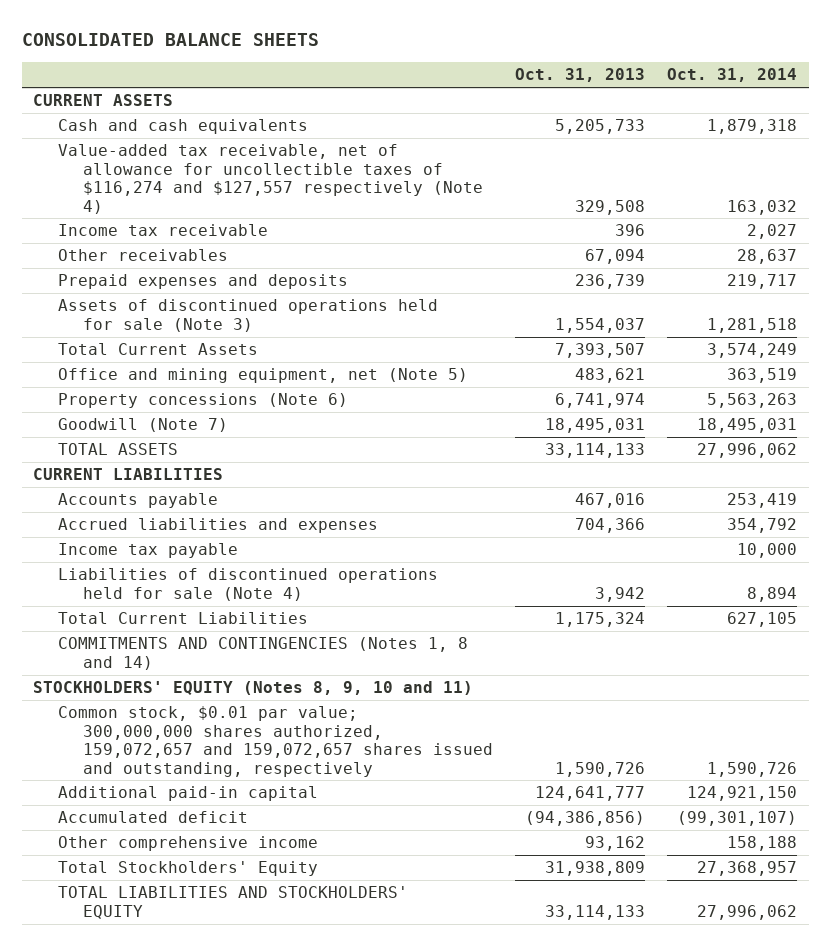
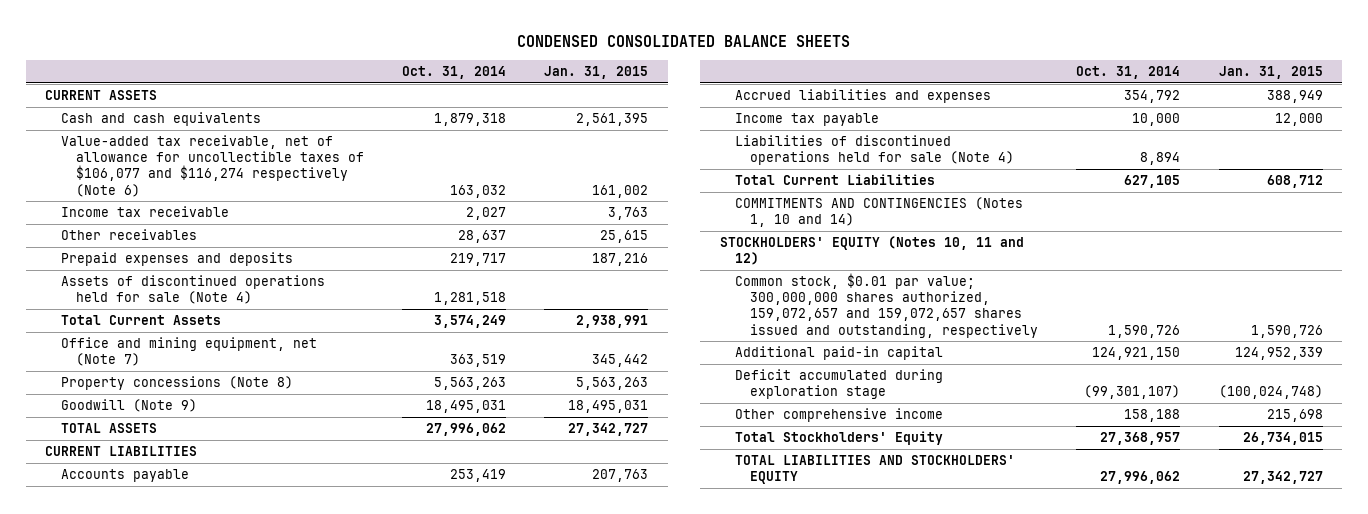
[21,33,319,47] CONSOLIDATED BALANCE SHEETS -> [516,34,850,47] CONDENSED CONSOLIDATED BALANCE SHEETS
[514,68,645,83] Oct. 31, 2013 -> none
none -> [544,66,649,80] Jan. 31, 2015
[57,144,483,214] Value-added tax receivable, net of allowance for uncollectible taxes of $116,274 and $127,557 respectively (Note 4) -> [60,135,364,197] Value-added tax receivable, net of allowance for uncollectible taxes of $106,077 and $116,274 respectively (Note 6)
[57,299,438,332] Assets of discontinued operations held for sale (Note 3) -> [60,275,325,305] Assets of discontinued operations held for sale (Note 4)
[57,368,468,384] Office and mining equipment, net (Note 5) -> [60,337,317,367] Office and mining equipment, net (Note 7)
[57,393,348,409] Property concessions (Note 6) -> [60,376,293,391] Property concessions (Note 8)
[57,418,228,433] Goodwill (Note 7) -> [60,399,197,413] Goodwill (Note 9)
[57,637,468,670] COMMITMENTS AND CONTINGENCIES (Notes 1, 8 and 14) -> [734,197,1023,228] COMMITMENTS AND CONTINGENCIES (Notes 1, 10 and 14)
[32,681,473,696] STOCKHOLDERS' EQUITY (Notes 8, 9, 10 and 11) -> [719,236,1024,266] STOCKHOLDERS' EQUITY (Notes 10, 11 and 12)
[57,811,248,824] Accumulated deficit -> [734,369,943,400] Deficit accumulated during exploration stage

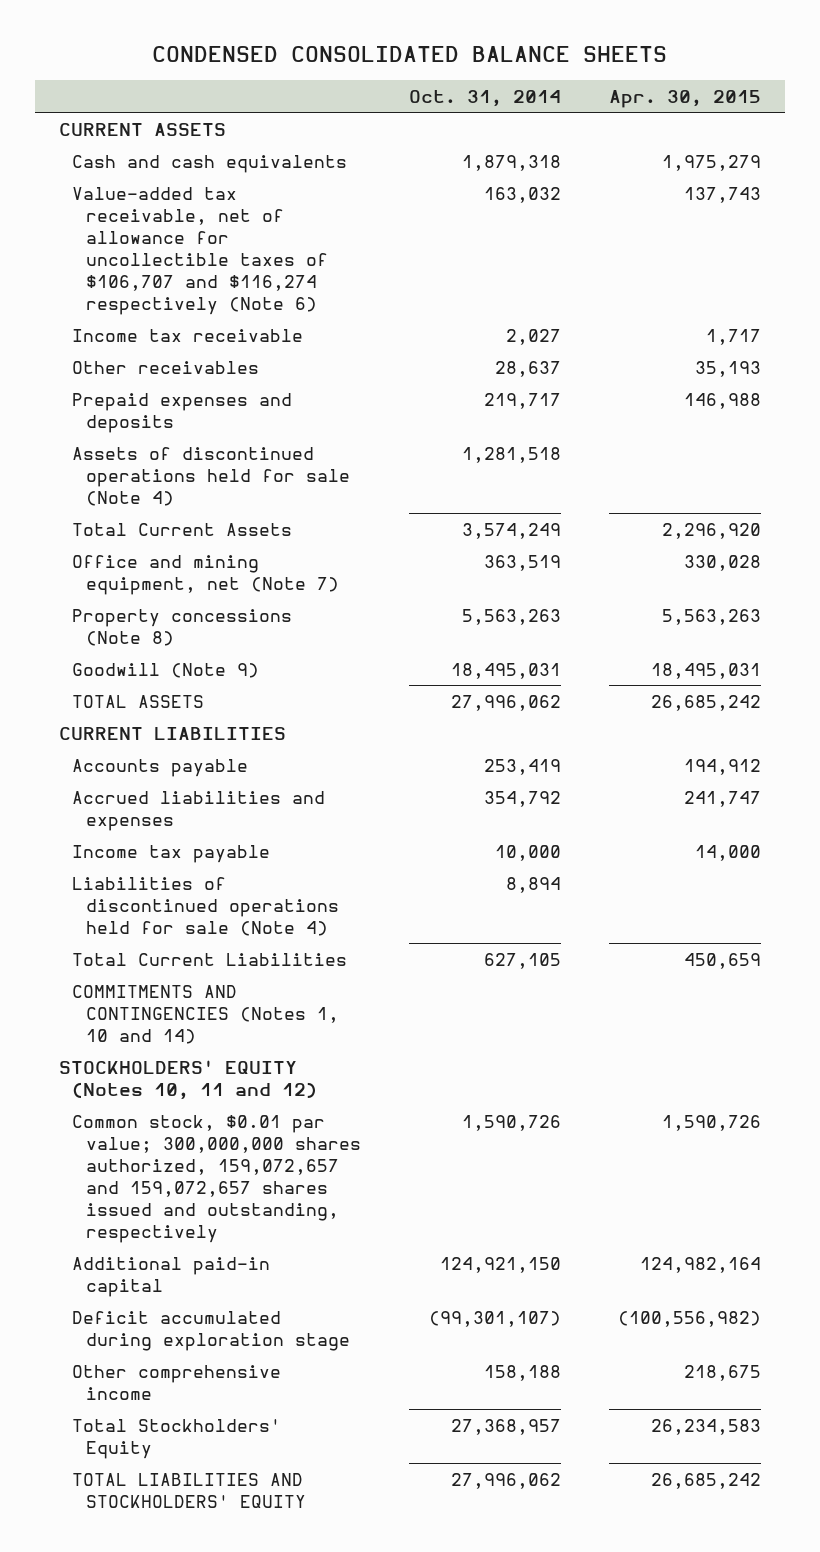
[544,66,649,80] Jan. 31, 2015 -> none
none -> [608,89,761,108] Apr. 30, 2015
[60,135,364,197] Value-added tax receivable, net of allowance for uncollectible taxes of $106,077 and $116,274 respectively (Note 6) -> [72,186,329,315] Value-added tax receivable, net of allowance for uncollectible taxes of $106,707 and $116,274 respectively (Note 6)

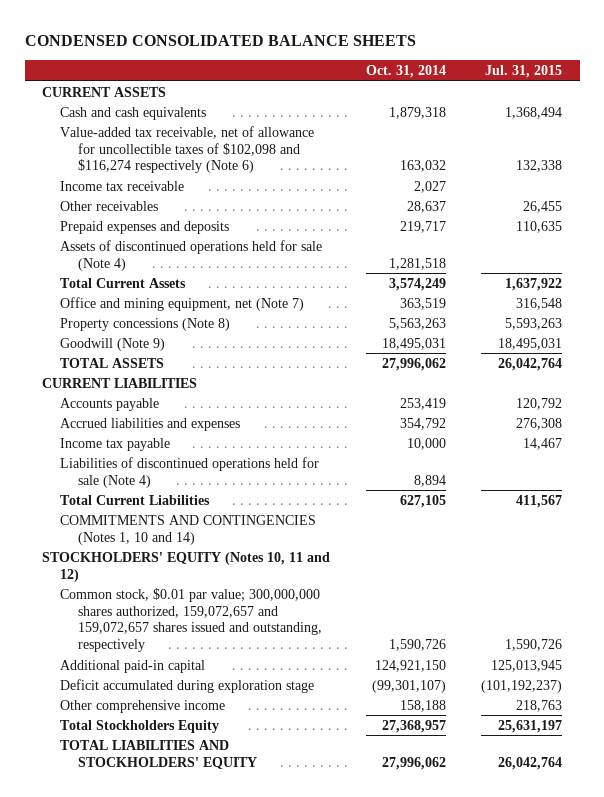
[608,89,761,108] Apr. 30, 2015 -> none
none -> [484,64,562,78] Jul. 31, 2015
[72,186,329,315] Value-added tax receivable, net of allowance for uncollectible taxes of $106,707 and $116,274 respectively (Note 6) -> [60,125,315,174] Value-added tax receivable, net of allowance for uncollectible taxes of $102,098 and $116,274 respectively (Note 6)
[72,1418,282,1459] Total Stockholders' Equity -> [60,719,220,733] Total Stockholders Equity

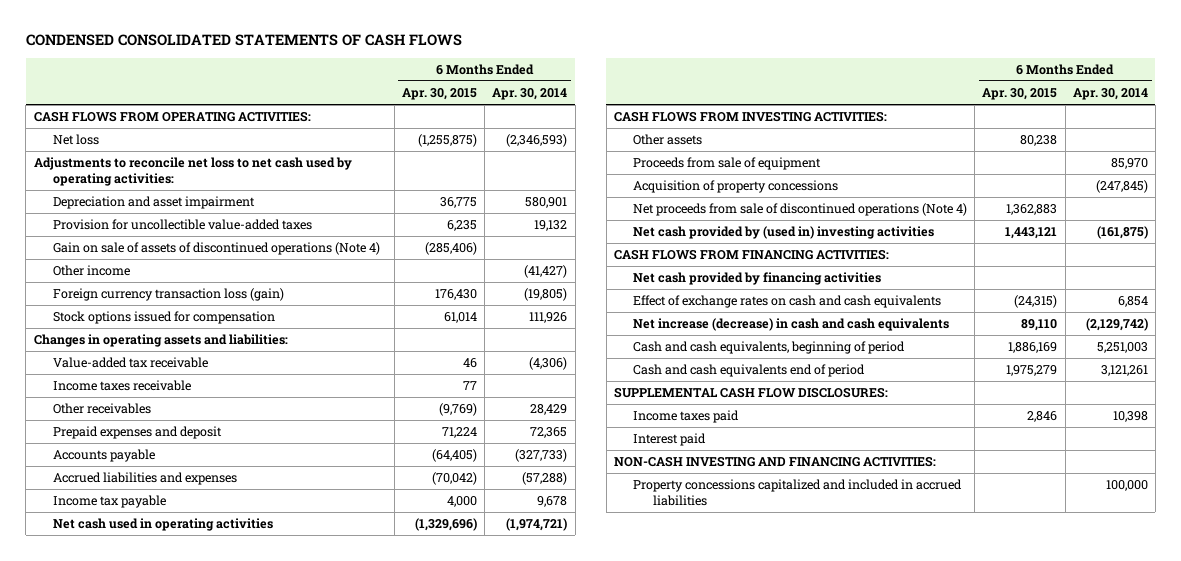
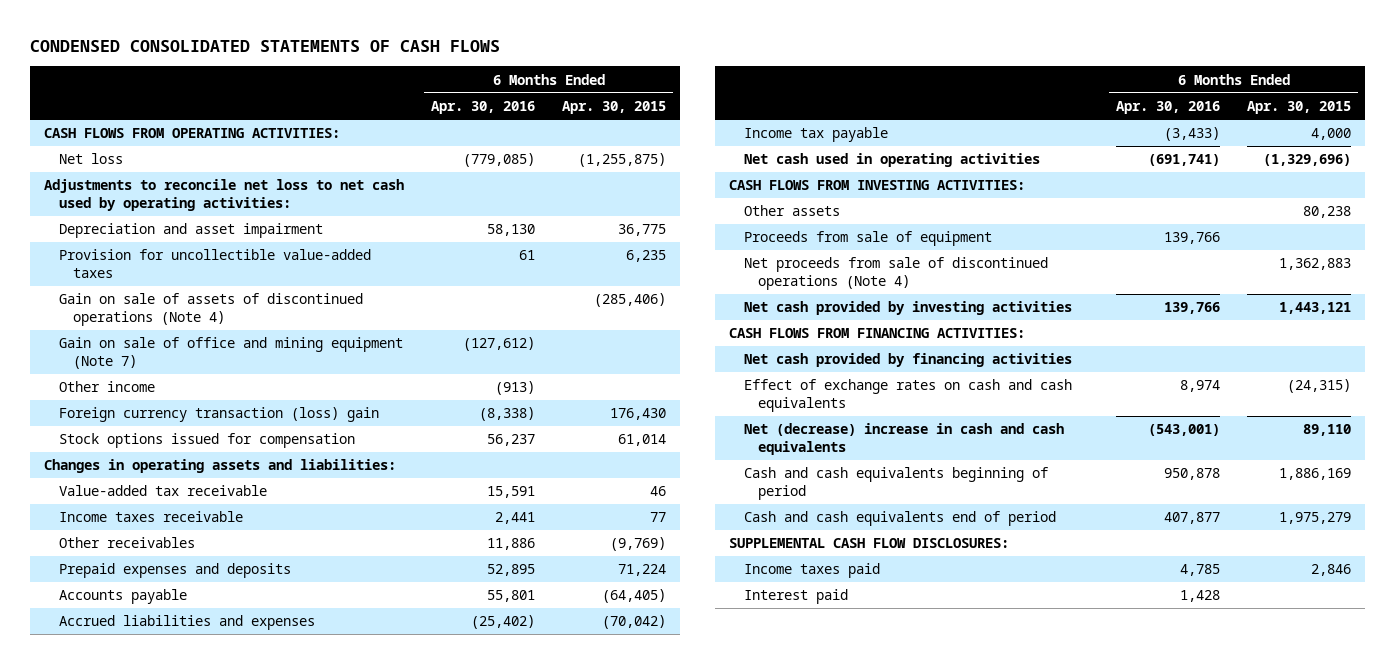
[492,88,568,101] Apr. 30, 2014 -> none
none -> [431,101,536,115] Apr. 30, 2016
none -> [58,337,403,370] Gain on sale of office and mining equipment (Note 7)
[52,288,284,302] Foreign currency transaction loss (gain) -> [58,407,379,423] Foreign currency transaction (loss) gain
[52,426,222,440] Prepaid expenses and deposit -> [58,563,291,579] Prepaid expenses and deposits
[633,180,839,194] Acquisition of property concessions -> none
[633,226,935,240] Net cash provided by (used in) investing activities -> [743,301,1072,316] Net cash provided by investing activities
[633,318,950,332] Net increase (decrease) in cash and cash equivalents -> [743,423,1064,456] Net (decrease) increase in cash and cash equivalents
[633,341,906,355] Cash and cash equivalents, beginning of period -> [743,467,1048,501] Cash and cash equivalents beginning of period
[613,456,936,468] NON-CASH INVESTING AND FINANCING ACTIVITIES: -> none
[633,479,963,507] Property concessions capitalized and included in accrued liabilities -> none

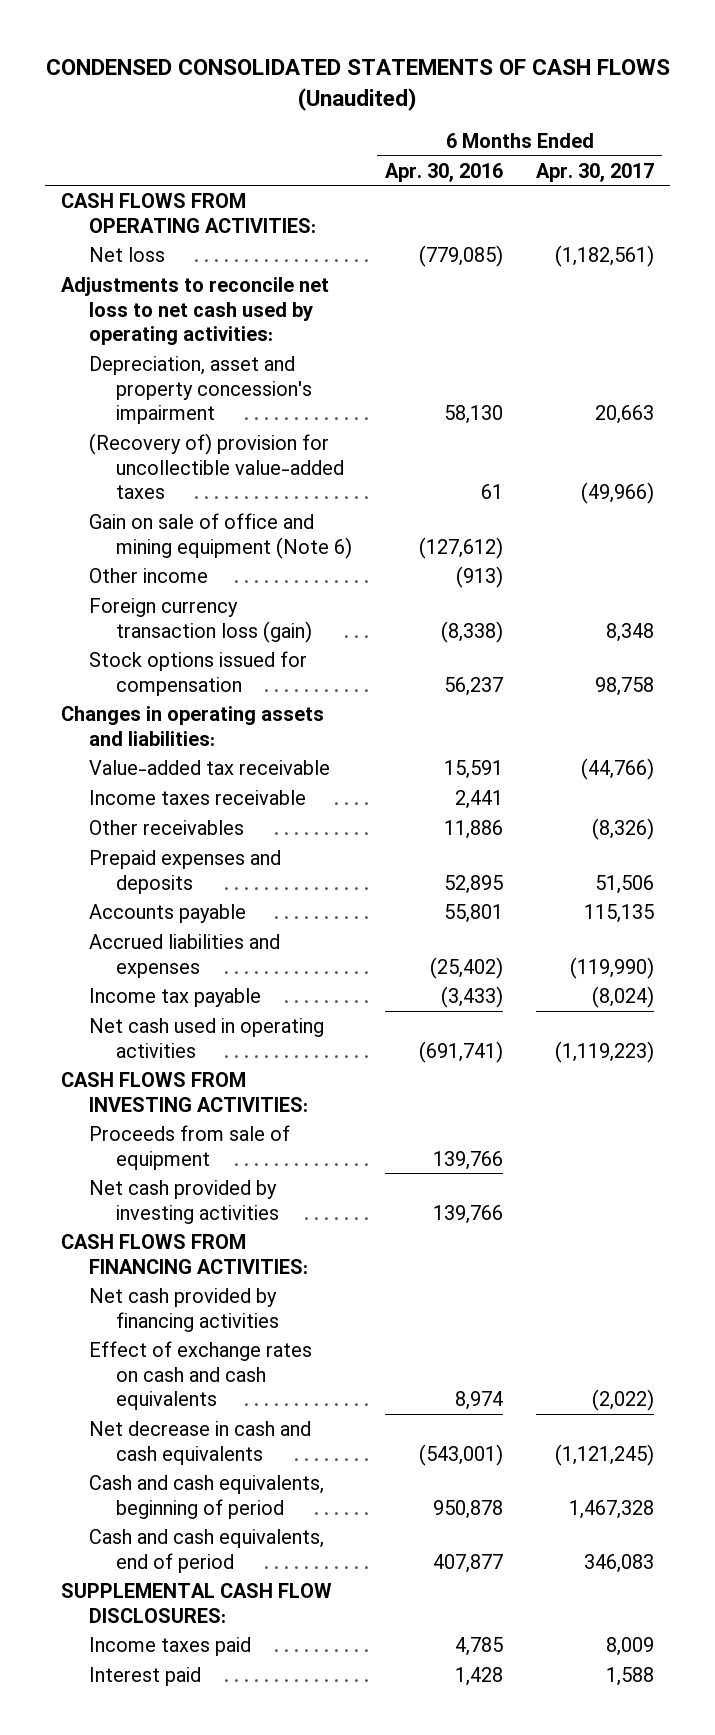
[30,40,501,53] CONDENSED CONSOLIDATED STATEMENTS OF CASH FLOWS -> [45,59,670,112] CONDENSED CONSOLIDATED STATEMENTS OF CASH FLOWS (Unaudited)
[562,101,667,115] Apr. 30, 2015 -> none
none -> [536,162,655,182] Apr. 30, 2017
[58,293,363,327] Gain on sale of assets of discontinued operations (Note 4) -> none
[58,223,323,239] Depreciation and asset impairment -> [88,355,313,425] Depreciation, asset and property concession's impairment
[58,249,371,279] Provision for uncollectible value-added taxes -> [88,432,345,500] (Recovery of) provision for uncollectible value-added taxes
[58,337,403,370] Gain on sale of office and mining equipment (Note 7) -> [88,512,353,559] Gain on sale of office and mining equipment (Note 6)
[58,407,379,423] Foreign currency transaction (loss) gain -> [88,597,313,643] Foreign currency transaction loss (gain)
[743,205,840,217] Other assets -> none
[743,257,1048,291] Net proceeds from sale of discontinued operations (Note 4) -> none
[743,423,1064,456] Net (decrease) increase in cash and cash equivalents -> [88,1420,311,1465] Net decrease in cash and cash equivalents
[743,467,1048,501] Cash and cash equivalents beginning of period -> [88,1474,324,1519] Cash and cash equivalents, beginning of period
[743,511,1056,527] Cash and cash equivalents end of period -> [88,1528,324,1573] Cash and cash equivalents, end of period

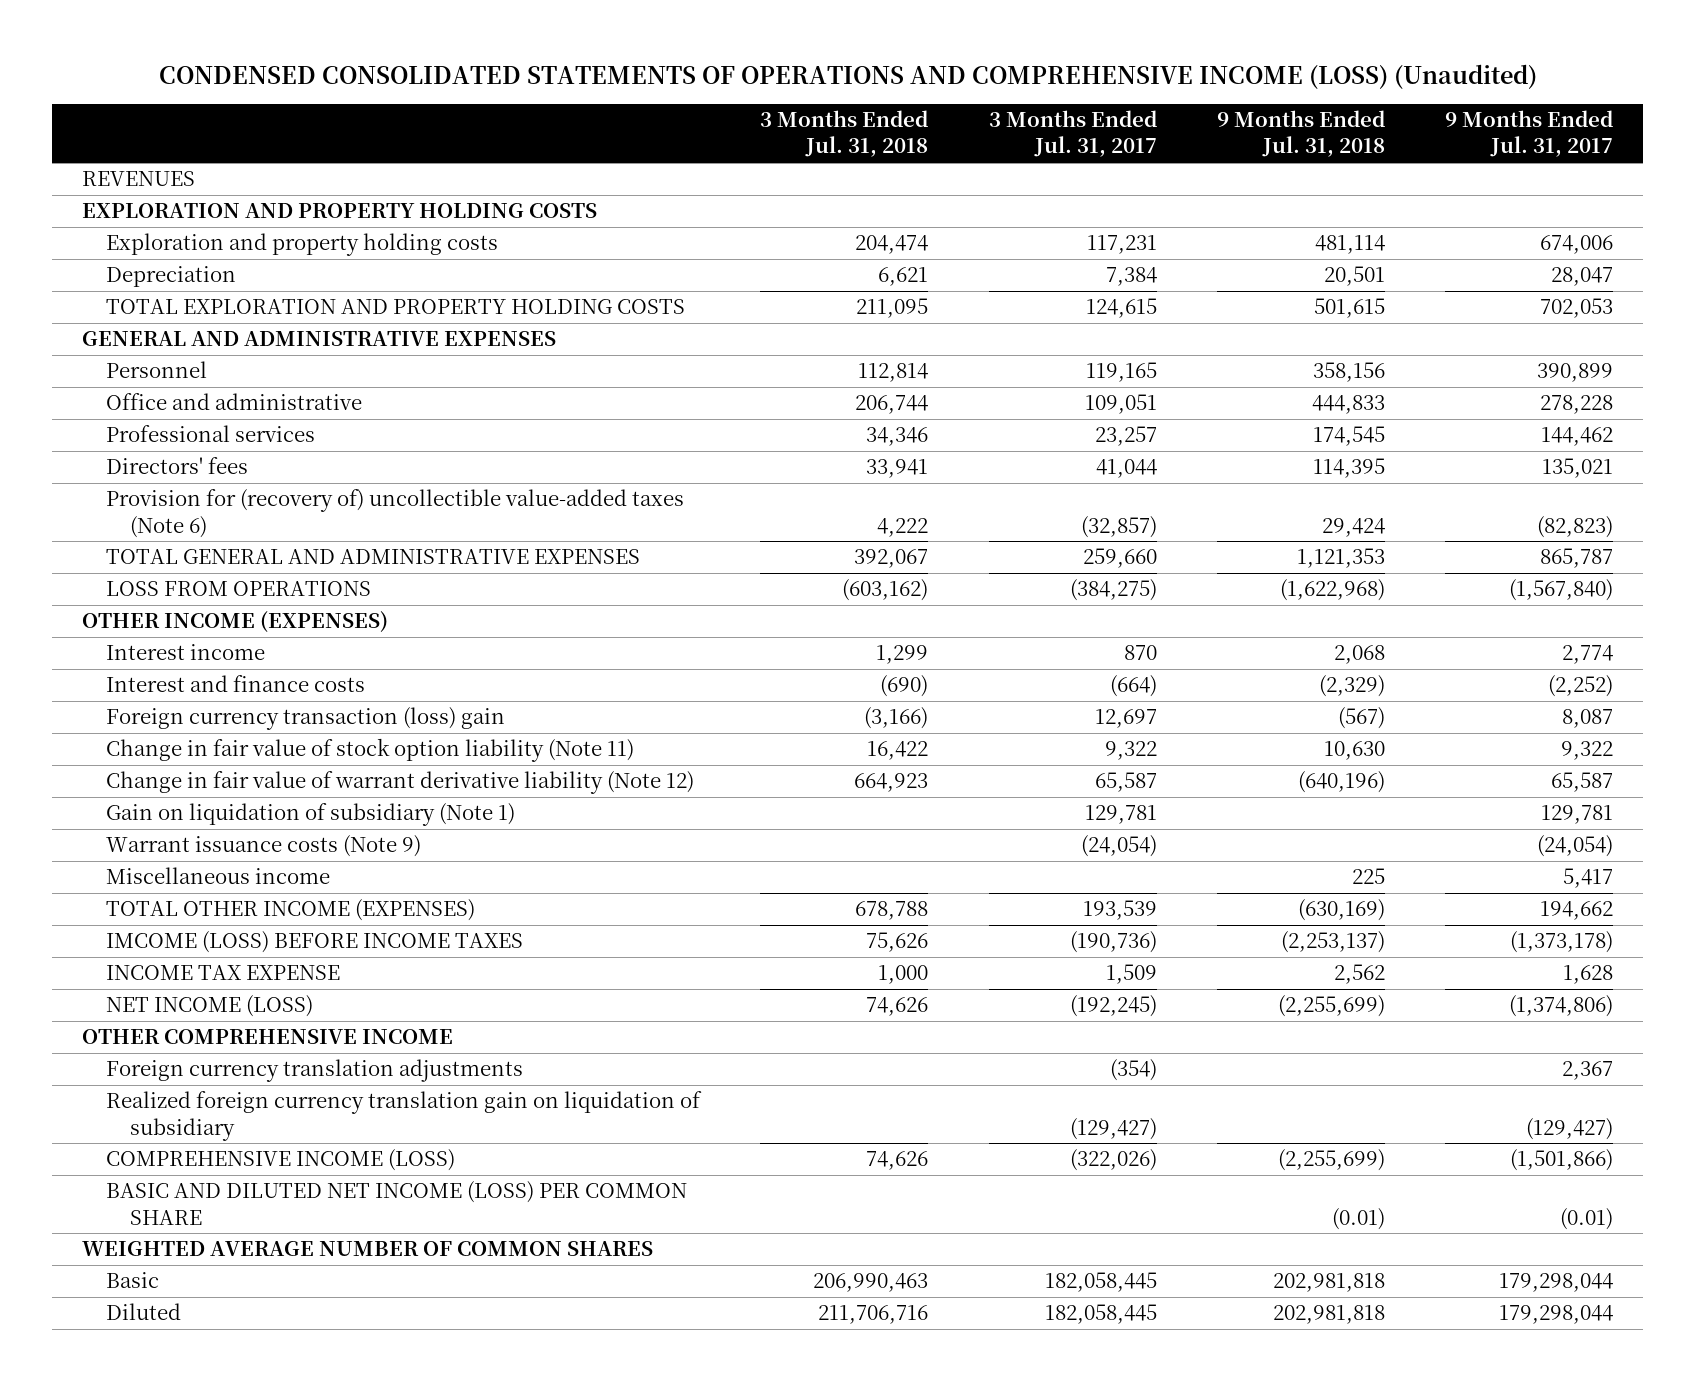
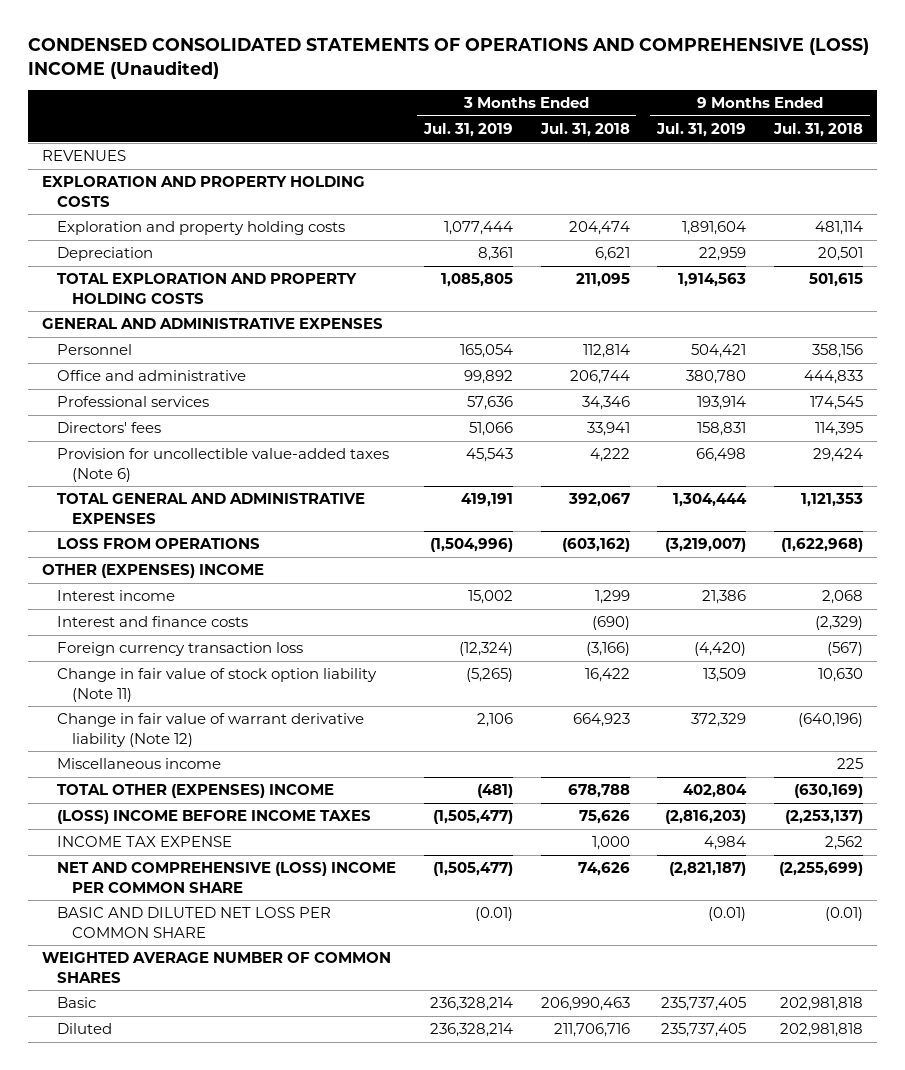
[158,63,1537,89] CONDENSED CONSOLIDATED STATEMENTS OF OPERATIONS AND COMPREHENSIVE INCOME (LOSS) (Unaudited) -> [27,38,869,79] CONDENSED CONSOLIDATED STATEMENTS OF OPERATIONS AND COMPREHENSIVE (LOSS) INCOME (Unaudited)
[988,110,1157,158] 3 Months Ended Jul. 31, 2017 -> none
[1445,110,1614,158] 9 Months Ended Jul. 31, 2017 -> none
none -> [422,122,513,137] Jul. 31, 2019
none -> [656,122,747,137] Jul. 31, 2019
[106,489,685,538] Provision for (recovery of) uncollectible value-added taxes (Note 6) -> [56,448,389,482] Provision for uncollectible value-added taxes (Note 6)
[82,611,389,634] OTHER INCOME (EXPENSES) -> [41,564,264,579] OTHER (EXPENSES) INCOME
[106,707,506,731] Foreign currency transaction (loss) gain -> [56,642,303,657] Foreign currency transaction loss
[106,803,516,827] Gain on liquidation of subsidiary (Note 1) -> none
[106,835,422,858] Warrant issuance costs (Note 9) -> none
[106,899,476,922] TOTAL OTHER INCOME (EXPENSES) -> [56,784,334,799] TOTAL OTHER (EXPENSES) INCOME
[106,931,524,954] IMCOME (LOSS) BEFORE INCOME TAXES -> [56,810,371,825] (LOSS) INCOME BEFORE INCOME TAXES
[82,1029,454,1045] OTHER COMPREHENSIVE INCOME -> none
[106,1059,524,1083] Foreign currency translation adjustments -> none
[106,1091,703,1141] Realized foreign currency translation gain on liquidation of subsidiary -> none
[106,1149,456,1172] COMPREHENSIVE INCOME (LOSS) -> none
[106,995,314,1018] NET INCOME (LOSS) -> [56,862,396,893] NET AND COMPREHENSIVE (LOSS) INCOME PER COMMON SHARE
[106,1181,688,1225] BASIC AND DILUTED NET INCOME (LOSS) PER COMMON SHARE -> [56,907,331,938] BASIC AND DILUTED NET LOSS PER COMMON SHARE

